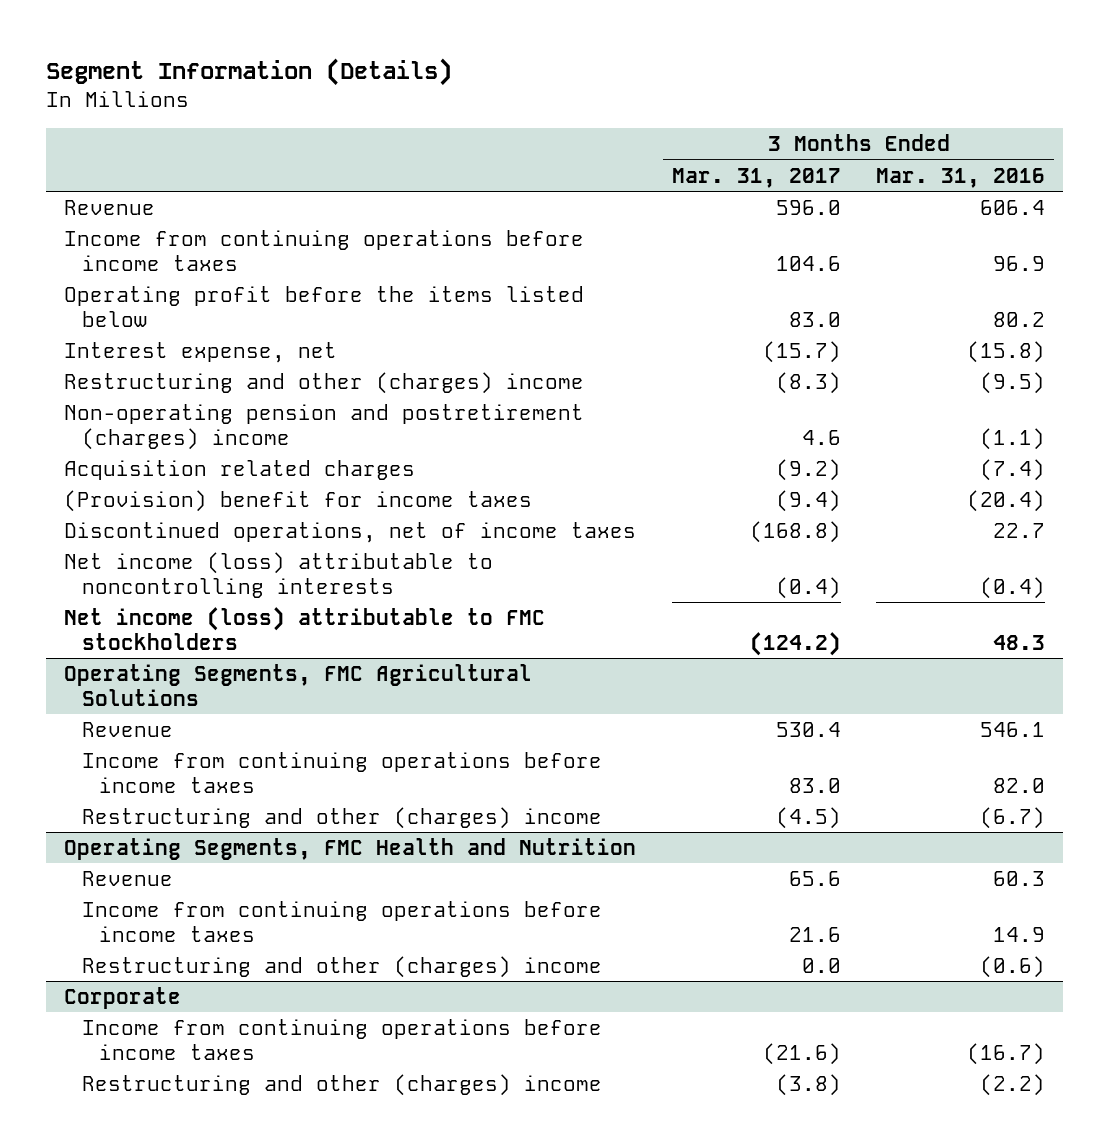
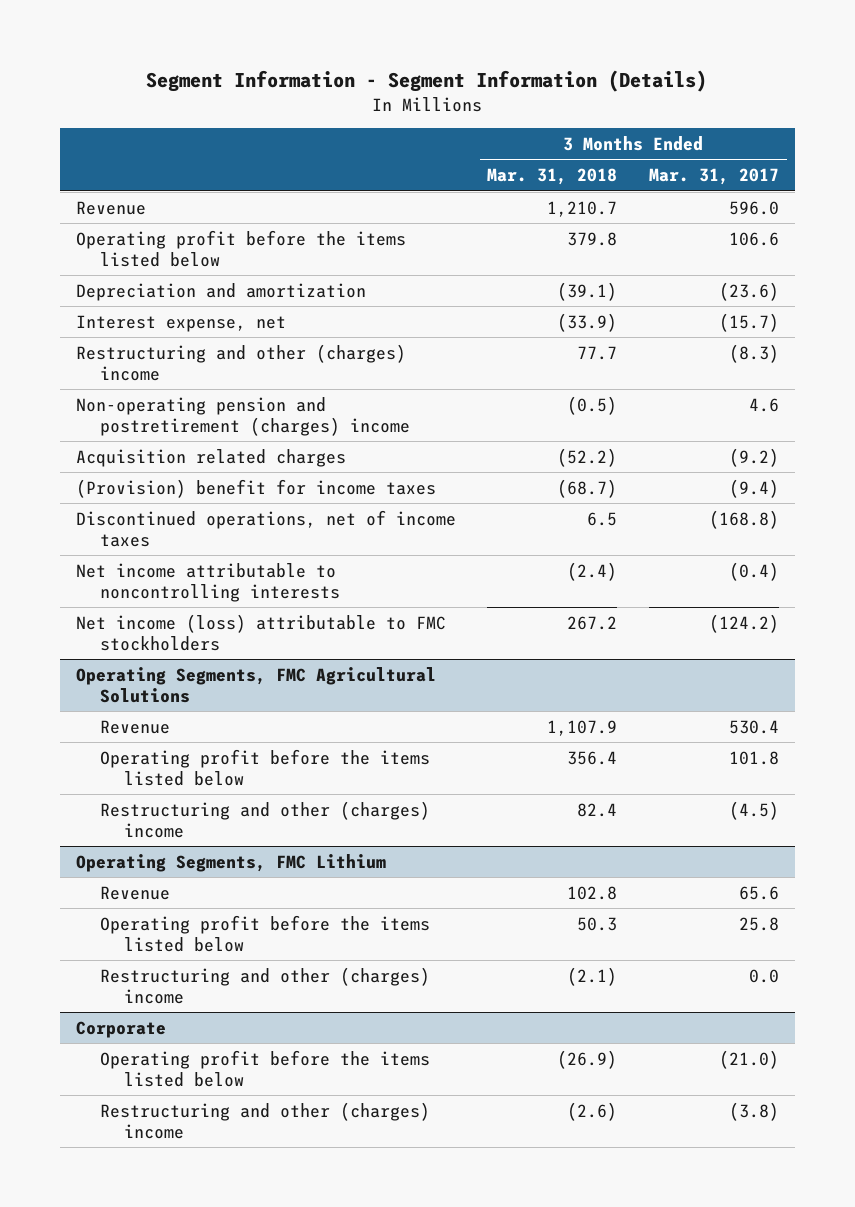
[46,57,453,86] Segment Information (Details) -> [146,70,708,93] Segment Information - Segment Information (Details)
[876,167,1046,188] Mar. 31, 2016 -> none
none -> [487,168,618,186] Mar. 31, 2018
[64,230,585,271] Income from continuing operations before income taxes -> none
[788,311,841,327] 83.0 -> [728,231,779,246] 106.6
none -> [76,282,367,301] Depreciation and amortization
[64,552,494,598] Net income (loss) attributable to noncontrolling interests -> [76,562,341,602] Net income attributable to noncontrolling interests
[81,752,602,793] Income from continuing operations before income taxes -> none
none -> [100,748,431,786] Operating profit before the items listed below
[64,838,637,861] Operating Segments, FMC Health and Nutrition -> none
none -> [76,853,387,872] Operating Segments, FMC Lithium
[81,901,602,942] Income from continuing operations before income taxes -> none
none -> [100,914,431,952] Operating profit before the items listed below
[81,1019,602,1060] Income from continuing operations before income taxes -> none
none -> [100,1049,431,1087] Operating profit before the items listed below

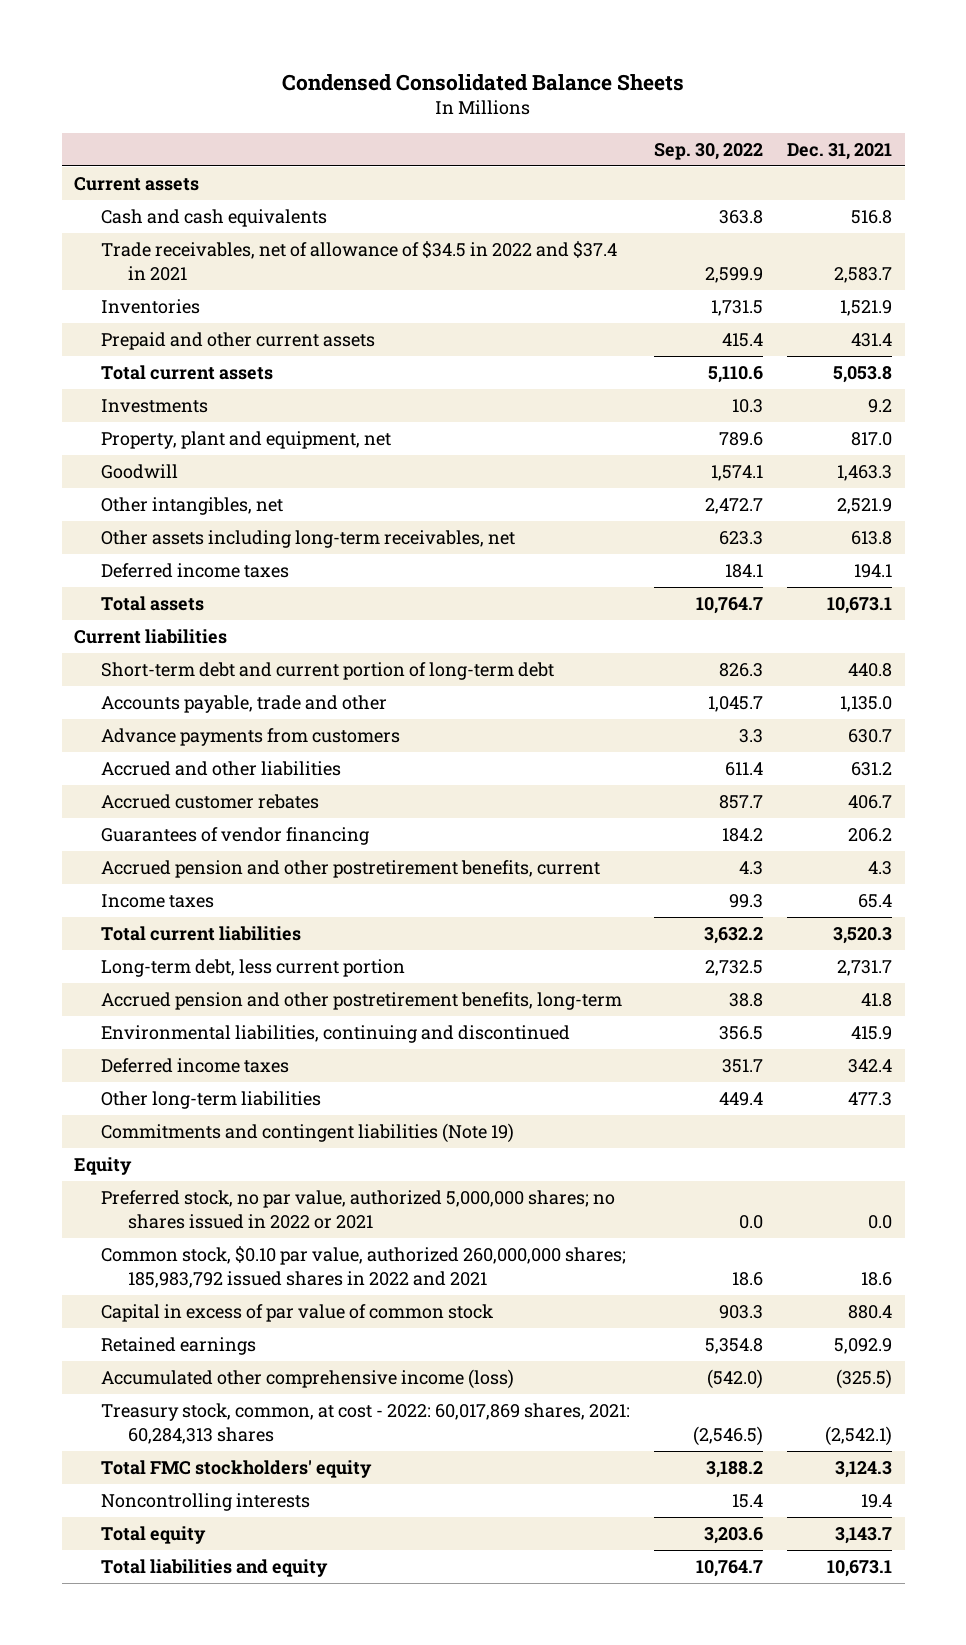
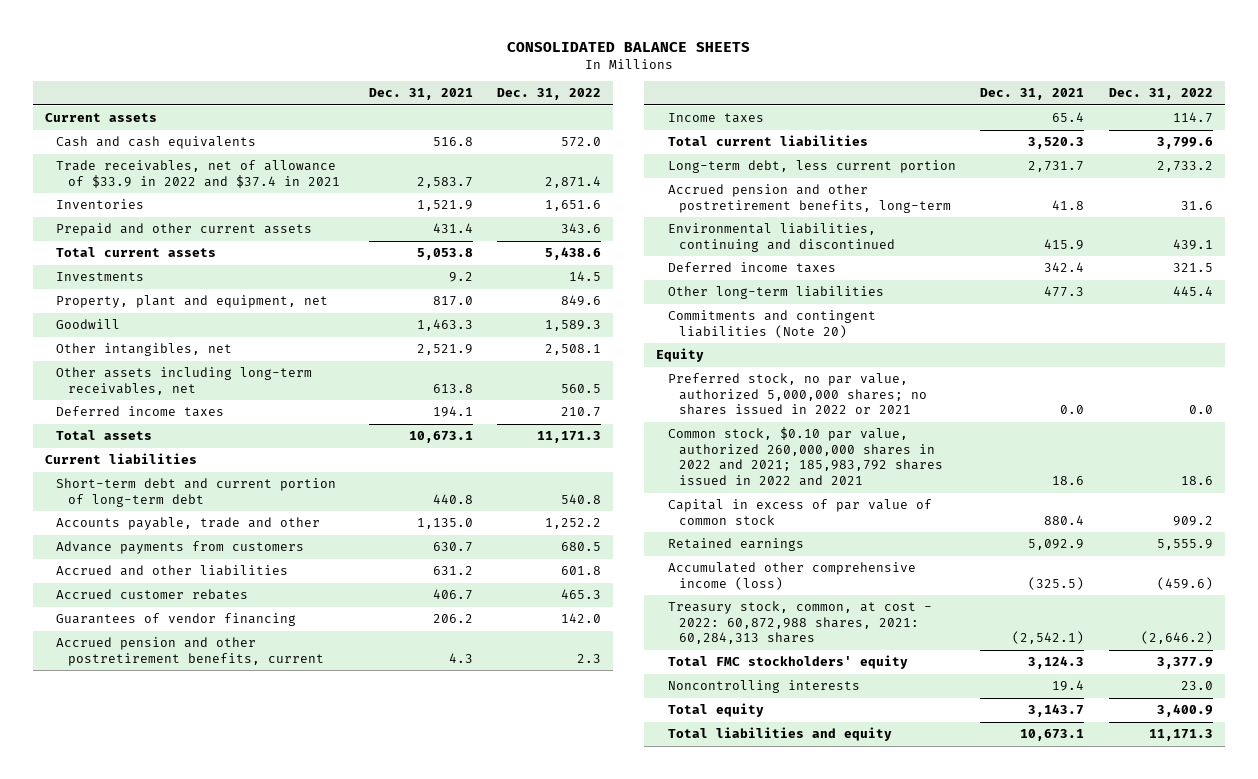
[282,73,685,91] Condensed Consolidated Balance Sheets -> [506,42,750,53] CONSOLIDATED BALANCE SHEETS
[654,142,764,160] Sep. 30, 2022 -> none
none -> [497,88,602,101] Dec. 31, 2022
[100,241,617,281] Trade receivables, net of allowance of $34.5 in 2022 and $37.4 in 2021 -> [56,160,340,188] Trade receivables, net of allowance of $33.9 in 2022 and $37.4 in 2021
[100,1123,514,1144] Commitments and contingent liabilities (Note 19) -> [667,310,876,338] Commitments and contingent liabilities (Note 20)
[100,1246,626,1288] Common stock, $0.10 par value, authorized 260,000,000 shares; 185,983,792 issued shares in 2022 and 2021 -> [667,427,944,487] Common stock, $0.10 par value, authorized 260,000,000 shares in 2022 and 2021; 185,983,792 shares issued in 2022 and 2021
[100,1403,630,1444] Treasury stock, common, at cost - 2022: 60,017,869 shares, 2021: 60,284,313 shares -> [667,601,932,645] Treasury stock, common, at cost - 2022: 60,872,988 shares, 2021: 60,284,313 shares

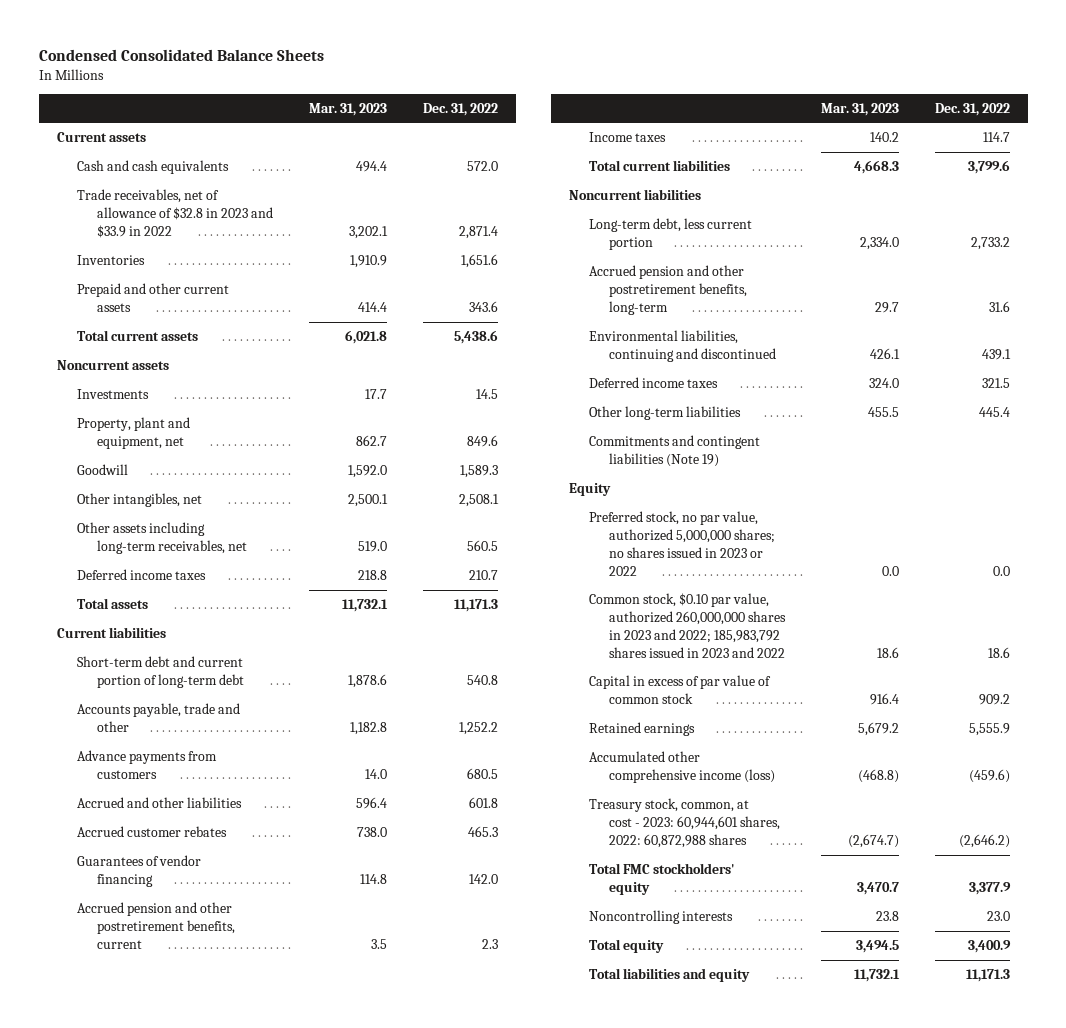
[506,42,750,53] CONSOLIDATED BALANCE SHEETS -> [38,48,324,61] Condensed Consolidated Balance Sheets
[368,88,473,101] Dec. 31, 2021 -> none
none -> [309,102,388,116] Mar. 31, 2023
[56,160,340,188] Trade receivables, net of allowance of $33.9 in 2022 and $37.4 in 2021 -> [76,189,274,238] Trade receivables, net of allowance of $32.8 in 2023 and $33.9 in 2022
none -> [56,360,169,371] Noncurrent assets
none -> [568,189,701,201] Noncurrent liabilities
[667,310,876,338] Commitments and contingent liabilities (Note 20) -> [588,435,760,468] Commitments and contingent liabilities (Note 19)
[667,373,928,416] Preferred stock, no par value, authorized 5,000,000 shares; no shares issued in 2022 or 2021 -> [588,511,776,576] Preferred stock, no par value, authorized 5,000,000 shares; no shares issued in 2023 or 2022
[667,427,944,487] Common stock, $0.10 par value, authorized 260,000,000 shares in 2022 and 2021; 185,983,792 shares issued in 2022 and 2021 -> [588,593,787,658] Common stock, $0.10 par value, authorized 260,000,000 shares in 2023 and 2022; 185,983,792 shares issued in 2023 and 2022
[667,601,932,645] Treasury stock, common, at cost - 2022: 60,872,988 shares, 2021: 60,284,313 shares -> [588,798,781,848] Treasury stock, common, at cost - 2023: 60,944,601 shares, 2022: 60,872,988 shares

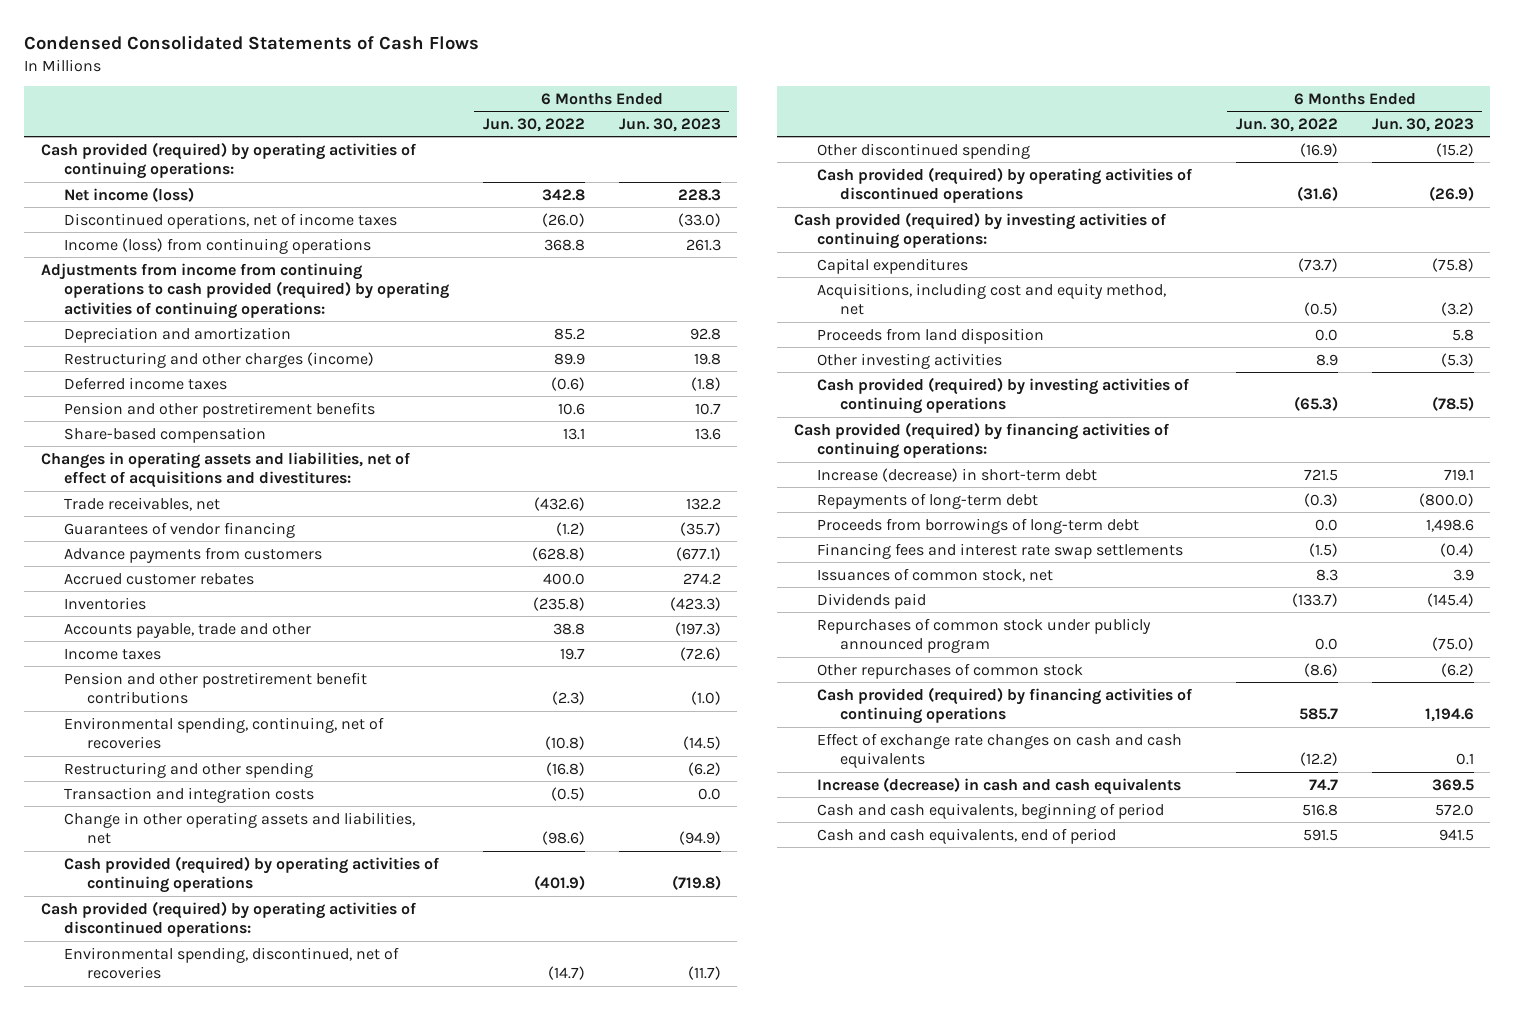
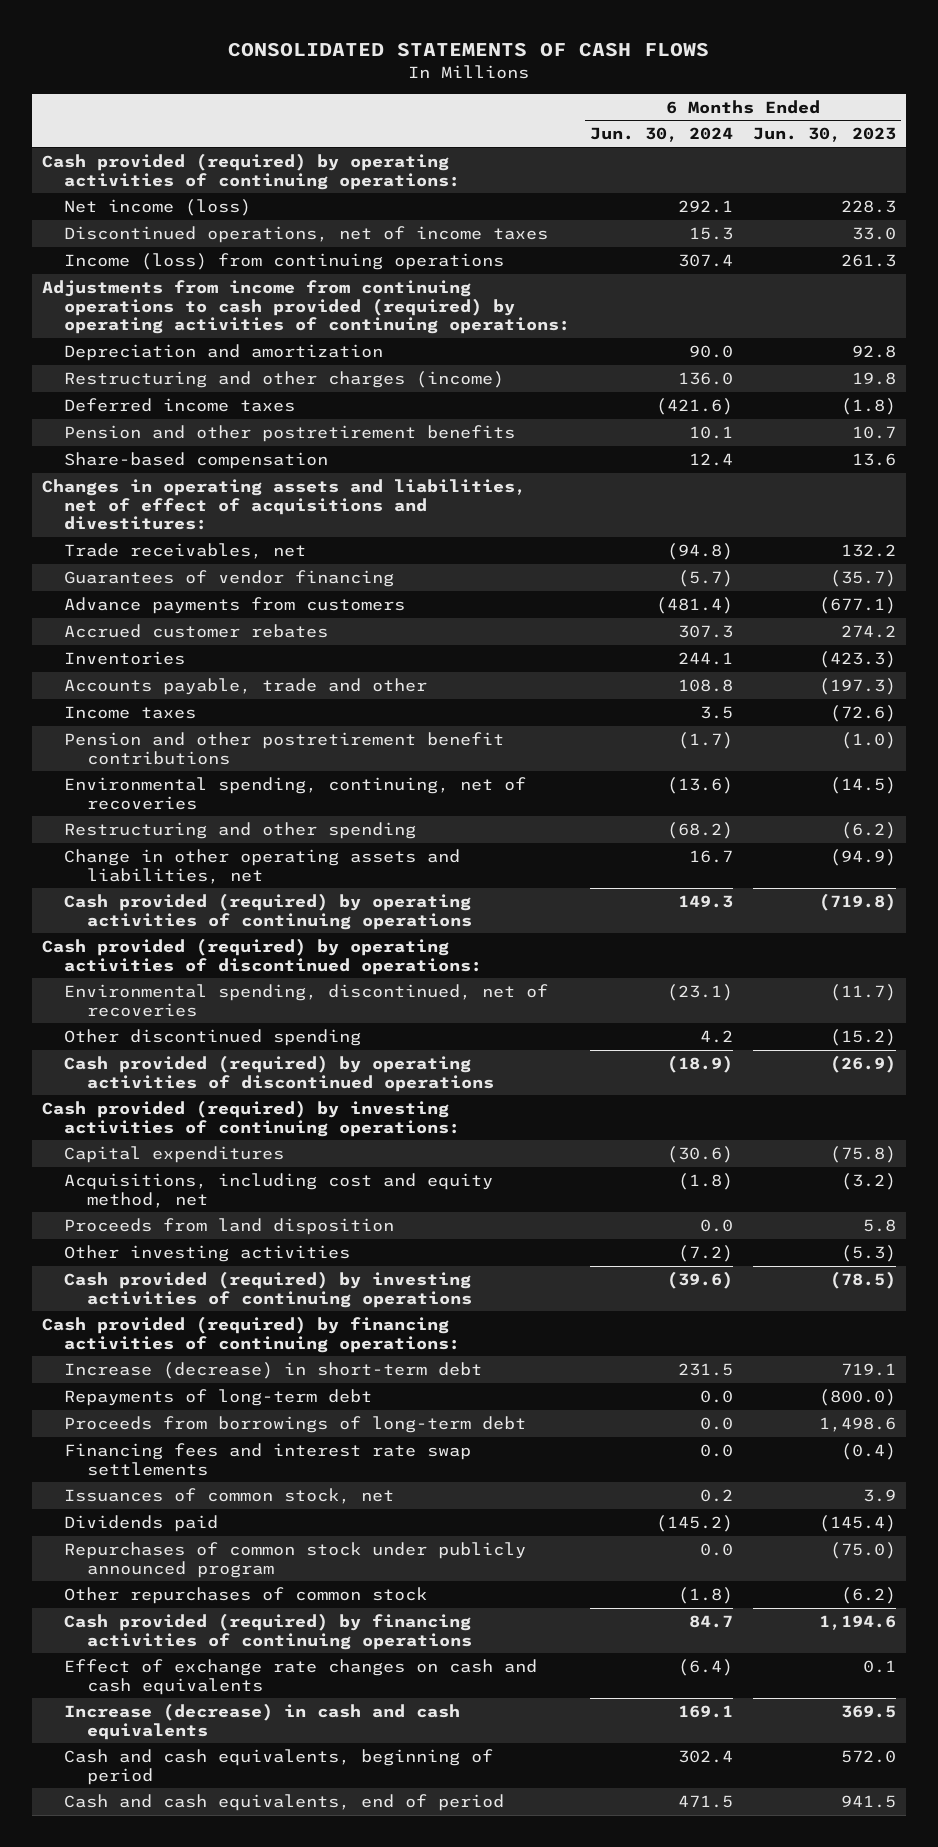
[24,35,480,51] Condensed Consolidated Statements of Cash Flows -> [227,42,709,58] CONSOLIDATED STATEMENTS OF CASH FLOWS
[482,117,585,132] Jun. 30, 2022 -> none
none -> [590,127,734,143] Jun. 30, 2024
[677,212,721,227] (33.0) -> [852,226,897,240] 33.0
[64,786,315,803] Transaction and integration costs -> none

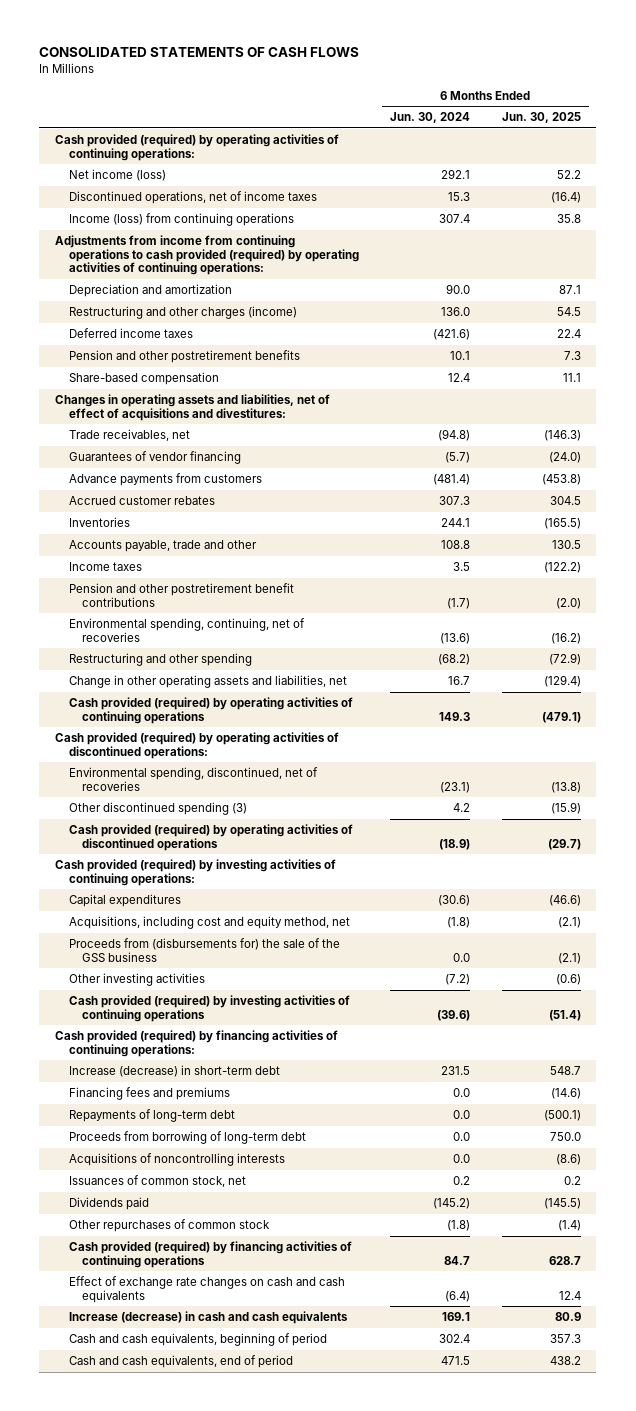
[753,127,897,143] Jun. 30, 2023 -> none
none -> [501,112,581,124] Jun. 30, 2025
[64,1028,362,1046] Other discontinued spending -> [68,802,247,816] Other discontinued spending (3)
[64,1217,395,1235] Proceeds from land disposition -> none
none -> [68,938,340,962] Proceeds from (disbursements for) the sale of the GSS business
none -> [68,1087,230,1101] Financing fees and premiums
[64,1442,472,1476] Financing fees and interest rate swap settlements -> none
[64,1415,527,1433] Proceeds from borrowings of long-term debt -> [68,1131,306,1145] Proceeds from borrowing of long-term debt
none -> [68,1153,285,1167] Acquisitions of noncontrolling interests
[64,1541,527,1578] Repurchases of common stock under publicly announced program -> none

